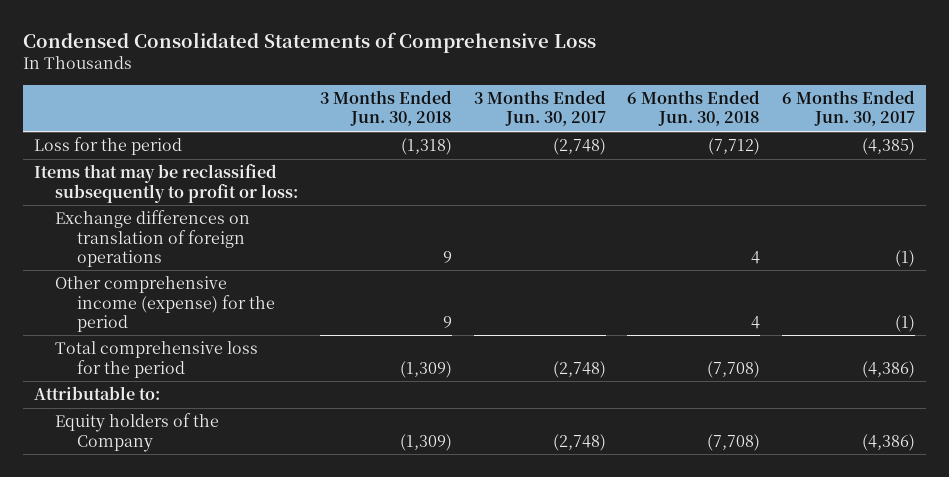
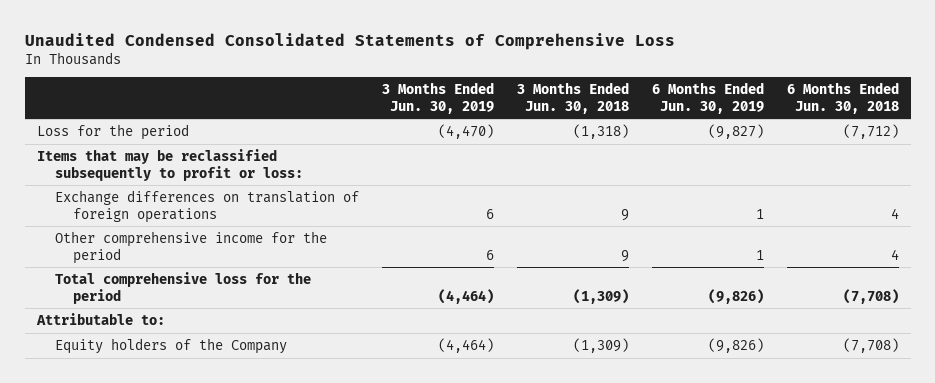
[22,31,596,53] Condensed Consolidated Statements of Comprehensive Loss -> [24,32,675,50] Unaudited Condensed Consolidated Statements of Comprehensive Loss
[473,90,606,127] 3 Months Ended Jun. 30, 2017 -> none
[782,90,916,127] 6 Months Ended Jun. 30, 2017 -> none
none -> [381,82,494,114] 3 Months Ended Jun. 30, 2019
none -> [651,82,764,114] 6 Months Ended Jun. 30, 2019
[55,276,275,332] Other comprehensive income (expense) for the period -> [54,231,327,264] Other comprehensive income for the period

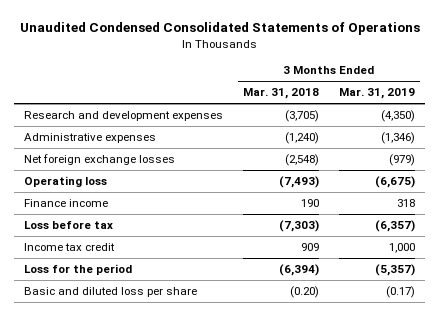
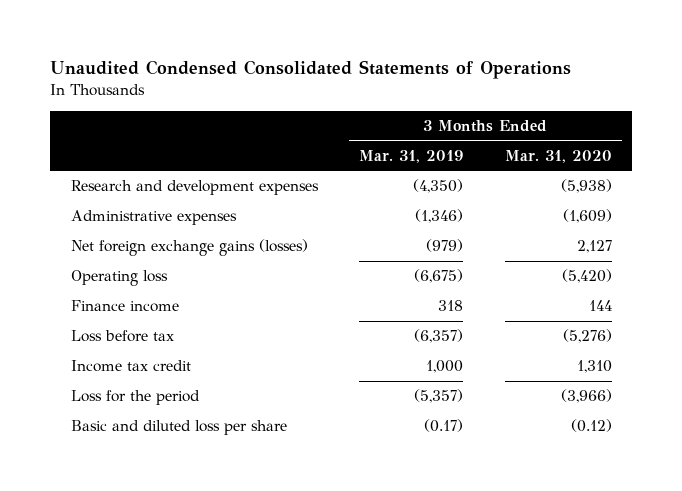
[243,88,320,100] Mar. 31, 2018 -> none
none -> [504,149,612,163] Mar. 31, 2020
[23,154,175,166] Net foreign exchange losses -> [70,239,308,257] Net foreign exchange gains (losses)

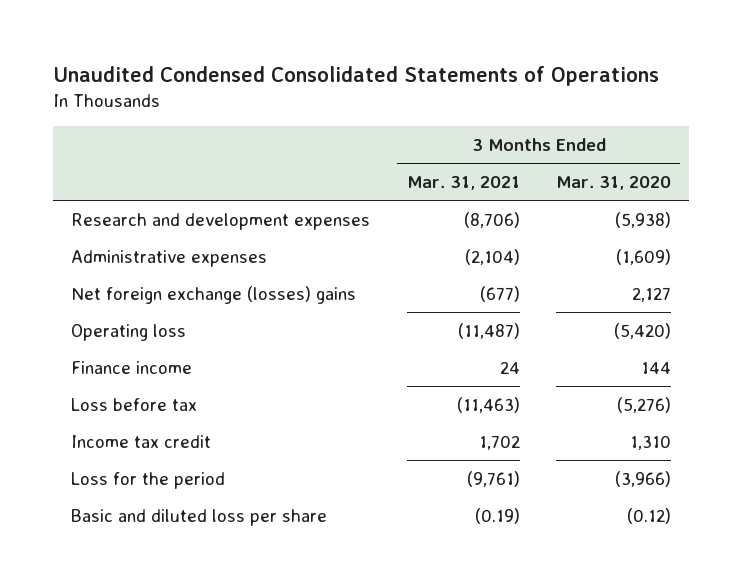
[359,149,464,163] Mar. 31, 2019 -> none
none -> [406,176,520,191] Mar. 31, 2021
[70,239,308,257] Net foreign exchange gains (losses) -> [71,285,357,304] Net foreign exchange (losses) gains

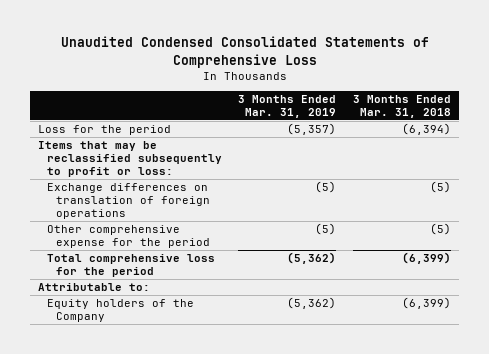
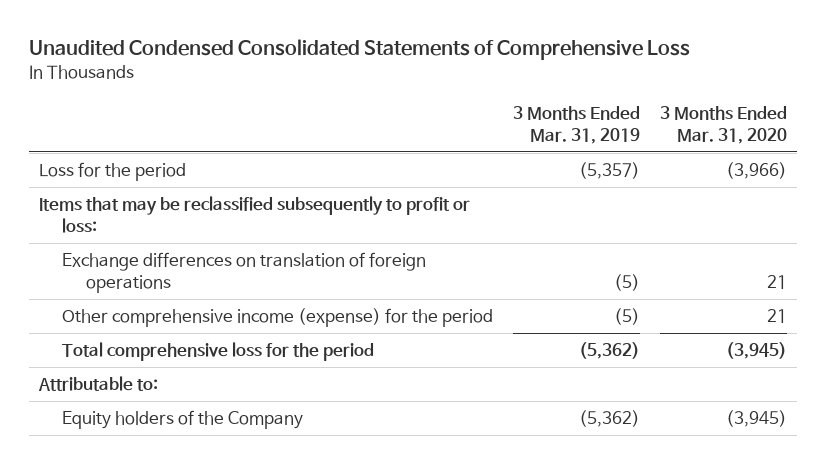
[352,94,451,118] 3 Months Ended Mar. 31, 2018 -> none
none -> [660,105,788,144] 3 Months Ended Mar. 31, 2020
[46,225,210,249] Other comprehensive expense for the period -> [62,308,494,328] Other comprehensive income (expense) for the period

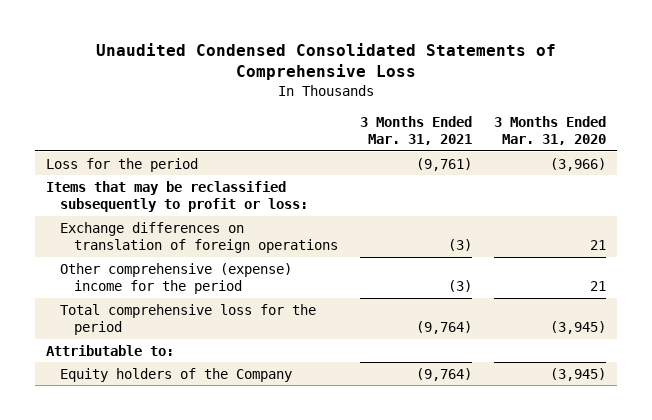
[513,105,641,144] 3 Months Ended Mar. 31, 2019 -> none
none -> [360,115,473,145] 3 Months Ended Mar. 31, 2021
[62,308,494,328] Other comprehensive income (expense) for the period -> [60,262,293,295] Other comprehensive (expense) income for the period

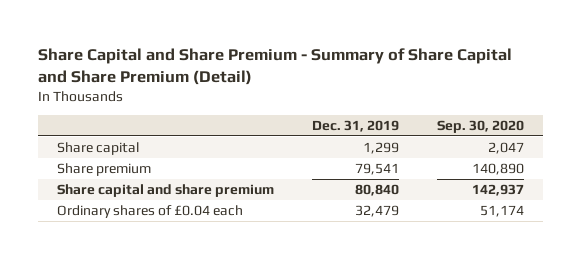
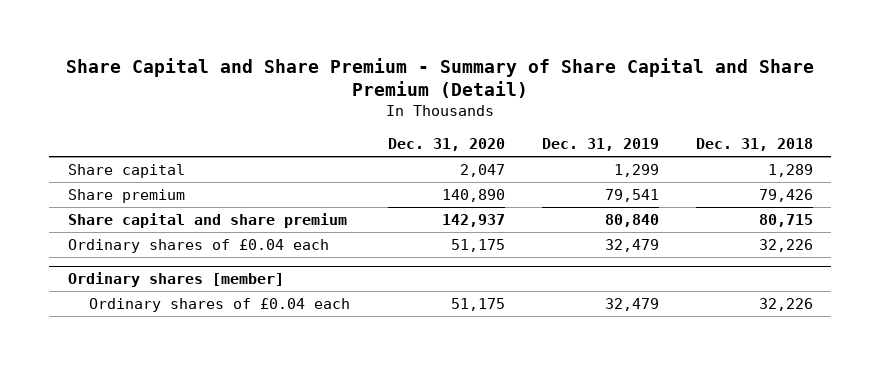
[436,120,524,134] Sep. 30, 2020 -> none
none -> [387,138,505,152] Dec. 31, 2020
none -> [695,138,813,152] Dec. 31, 2018
none -> [67,272,284,288] Ordinary shares [member]
none -> [89,298,351,313] Ordinary shares of £0.04 each

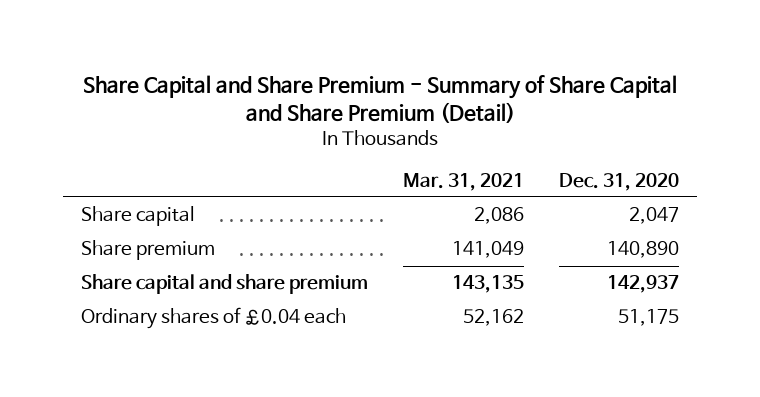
[541,138,659,152] Dec. 31, 2019 -> none
[695,138,813,152] Dec. 31, 2018 -> none
none -> [402,172,524,191] Mar. 31, 2021
[67,272,284,288] Ordinary shares [member] -> none
[89,298,351,313] Ordinary shares of £0.04 each -> none

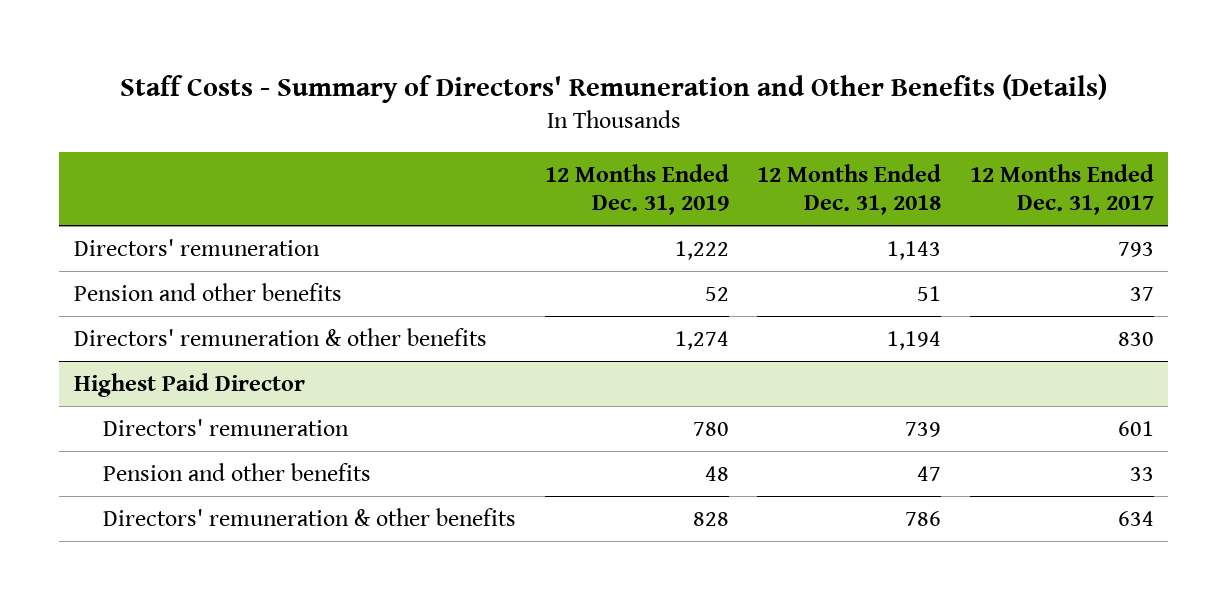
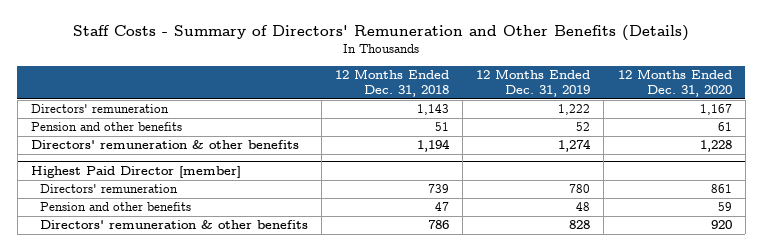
[969,164,1154,215] 12 Months Ended Dec. 31, 2017 -> none
none -> [617,69,732,97] 12 Months Ended Dec. 31, 2020
[73,373,305,398] Highest Paid Director -> [30,165,241,178] Highest Paid Director [member]

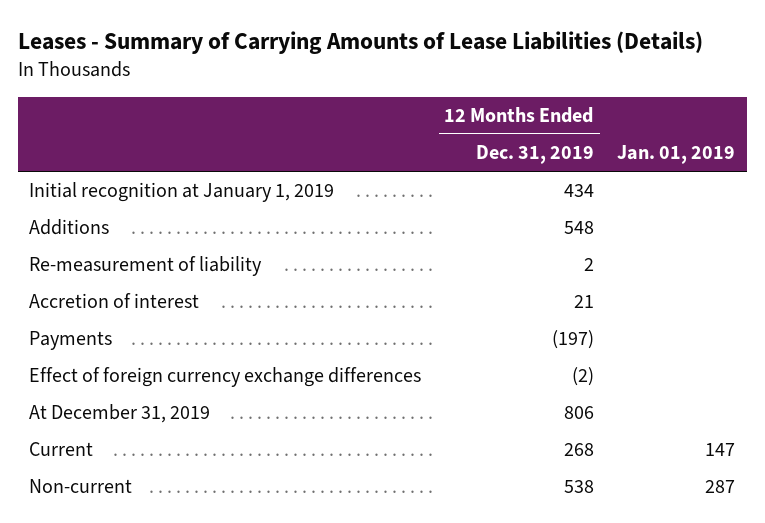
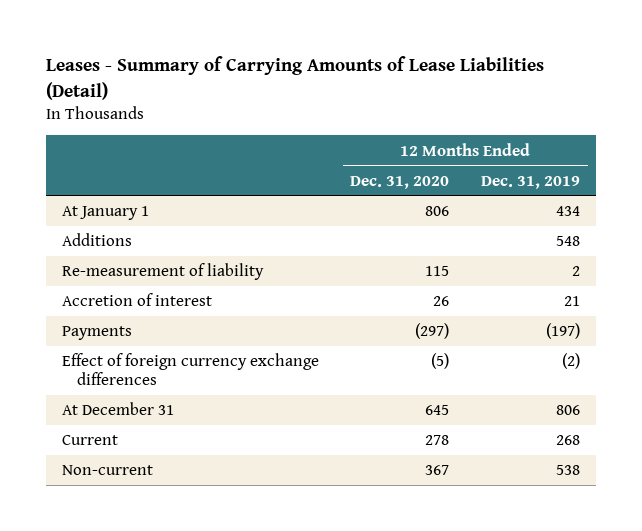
[17,31,703,55] Leases - Summary of Carrying Amounts of Lease Liabilities (Details) -> [45,56,544,100] Leases - Summary of Carrying Amounts of Lease Liabilities (Detail)
[617,145,736,165] Jan. 01, 2019 -> none
none -> [350,175,450,189] Dec. 31, 2020
[29,182,335,203] Initial recognition at January 1, 2019 -> [61,206,149,221] At January 1
[29,404,211,424] At December 31, 2019 -> [61,402,174,416] At December 31

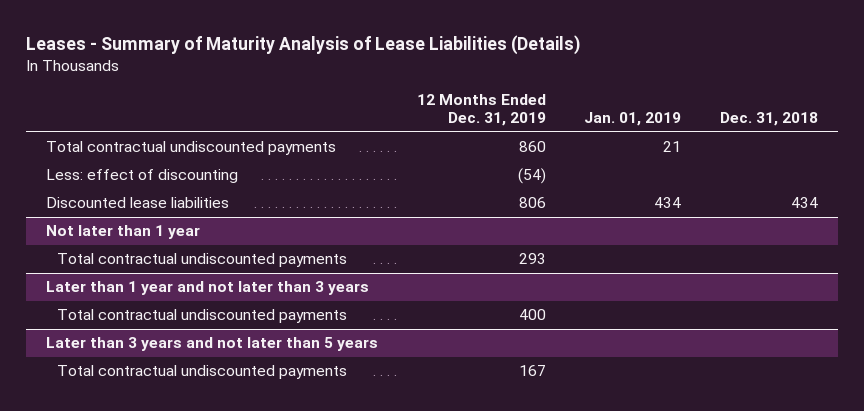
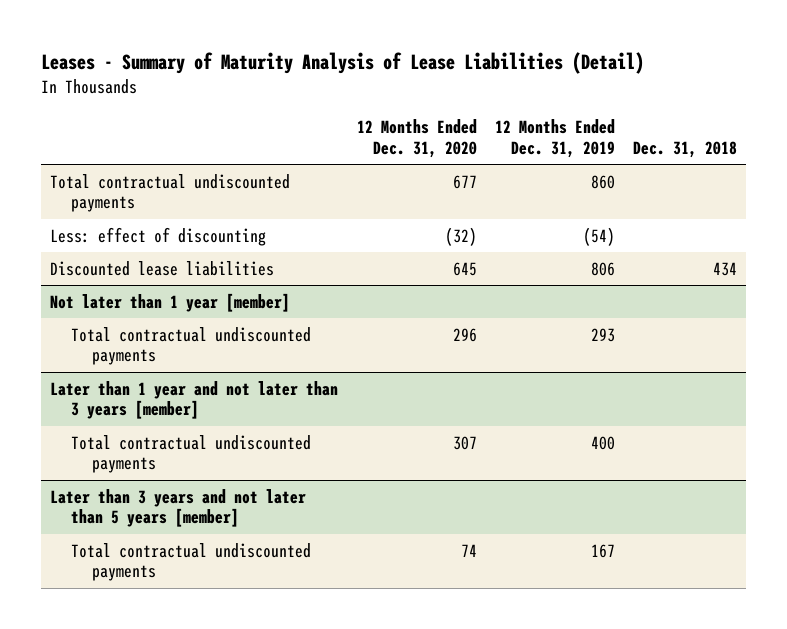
[26,35,581,56] Leases - Summary of Maturity Analysis of Lease Liabilities (Details) -> [41,51,645,74] Leases - Summary of Maturity Analysis of Lease Liabilities (Detail)
[584,112,682,127] Jan. 01, 2019 -> none
none -> [356,119,477,158] 12 Months Ended Dec. 31, 2020
[45,225,200,240] Not later than 1 year -> [50,292,291,312] Not later than 1 year [member]
[45,281,369,296] Later than 1 year and not later than 3 years -> [50,380,339,420] Later than 1 year and not later than 3 years [member]
[45,337,378,352] Later than 3 years and not later than 5 years -> [50,488,307,528] Later than 3 years and not later than 5 years [member]

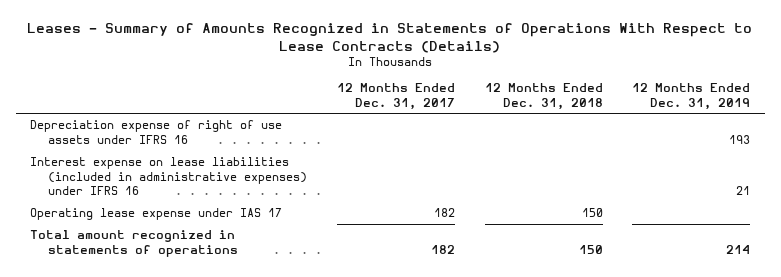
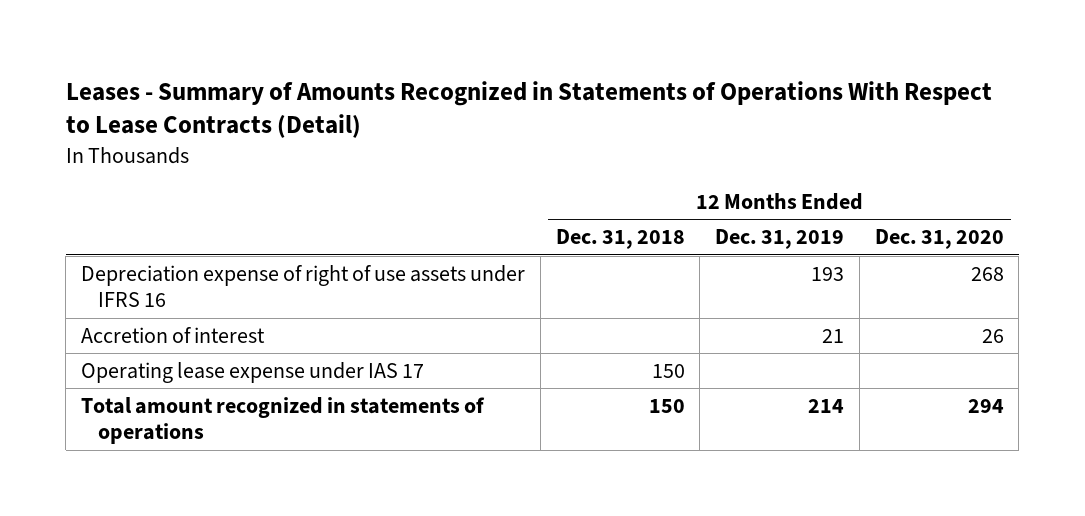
[27,23,753,53] Leases - Summary of Amounts Recognized in Statements of Operations With Respect to Lease Contracts (Details) -> [65,80,992,139] Leases - Summary of Amounts Recognized in Statements of Operations With Respect to Lease Contracts (Detail)
[336,83,455,110] 12 Months Ended Dec. 31, 2017 -> none
none -> [874,229,1004,250] Dec. 31, 2020
[30,157,307,195] Interest expense on lease liabilities (included in administrative expenses) under IFRS 16 -> [80,326,265,343] Accretion of interest

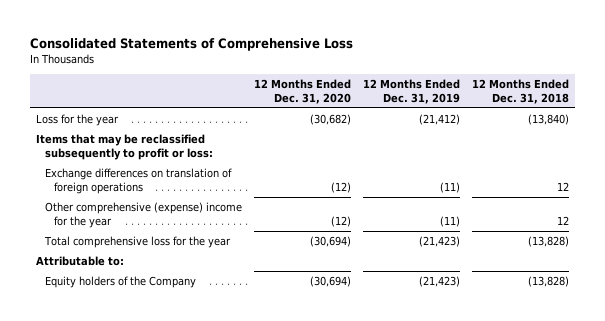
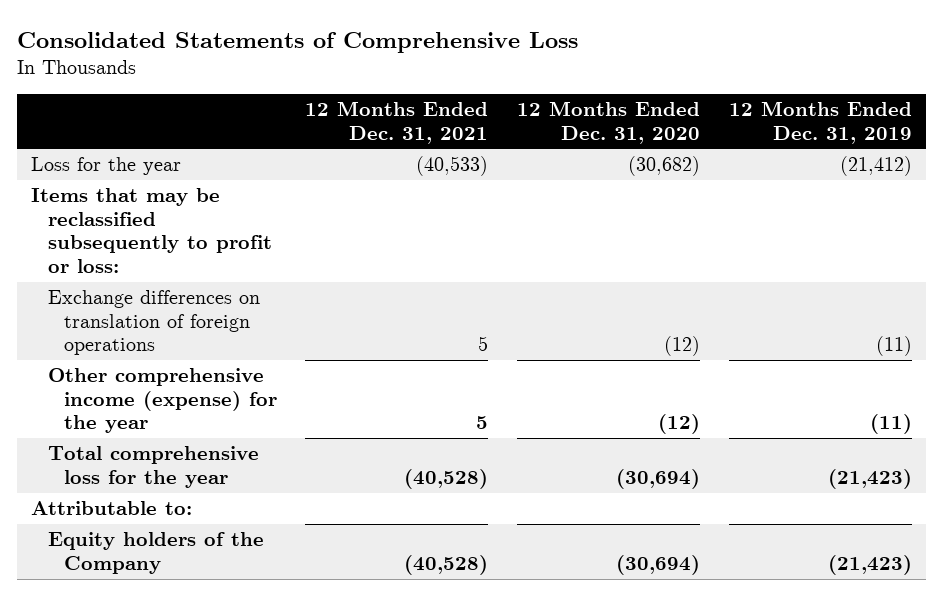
[471,79,569,104] 12 Months Ended Dec. 31, 2018 -> none
none -> [305,101,489,144] 12 Months Ended Dec. 31, 2021
[45,202,243,228] Other comprehensive (expense) income for the year -> [47,368,277,434] Other comprehensive income (expense) for the year

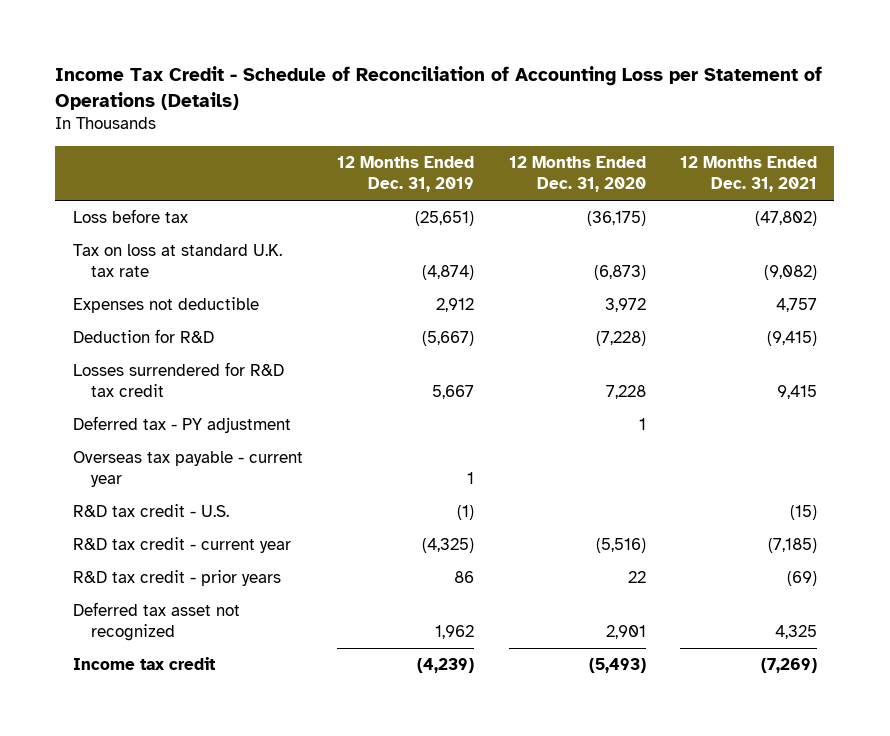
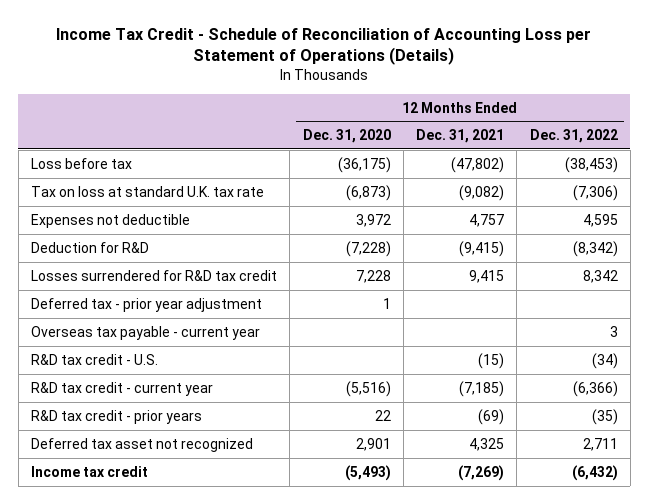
[337,155,475,193] 12 Months Ended Dec. 31, 2019 -> none
none -> [529,129,618,144] Dec. 31, 2022
[72,415,291,433] Deferred tax - PY adjustment -> [31,297,263,312] Deferred tax - prior year adjustment

